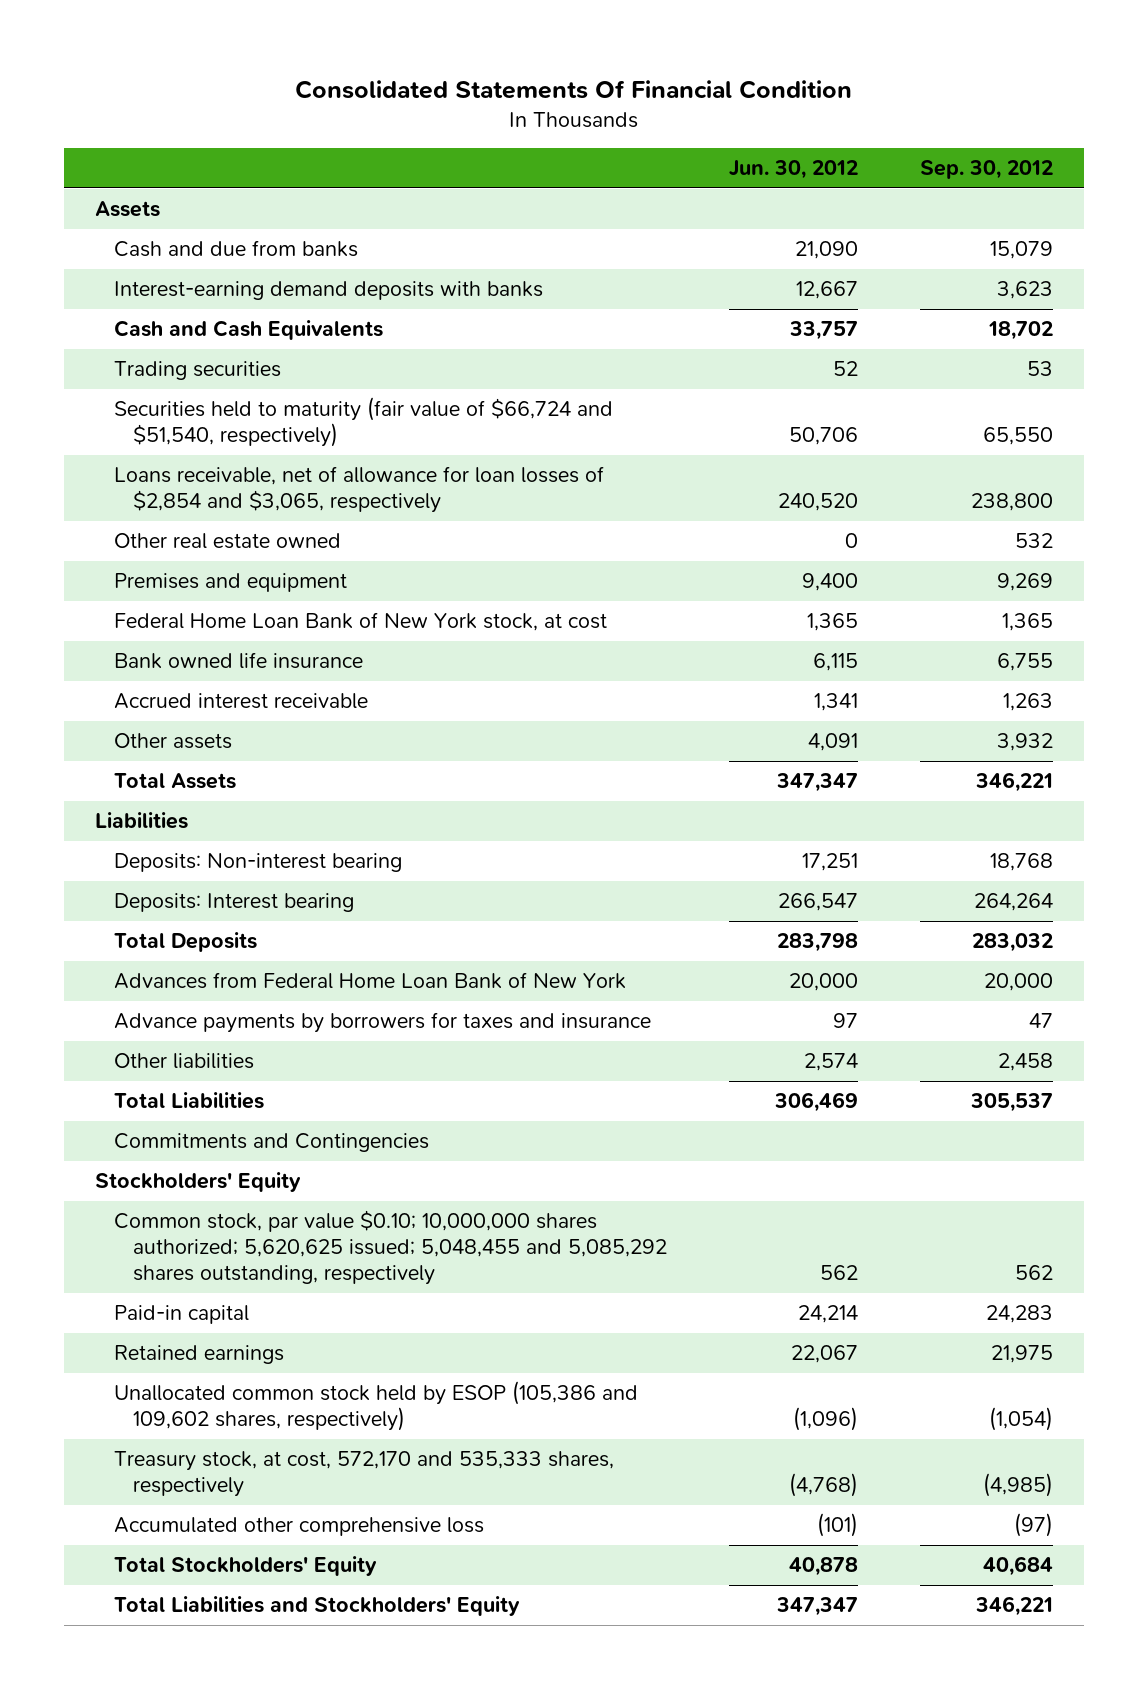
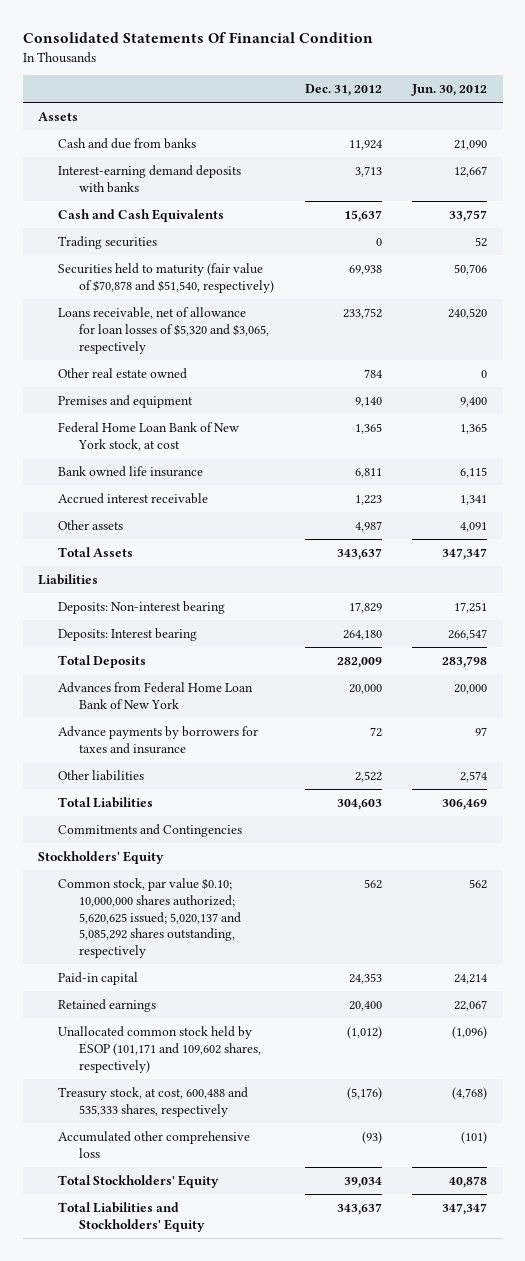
[919,160,1053,180] Sep. 30, 2012 -> none
none -> [304,84,382,97] Dec. 31, 2012
[114,397,614,448] Securities held to maturity (fair value of $66,724 and $51,540, respectively) -> [58,262,275,293] Securities held to maturity (fair value of $70,878 and $51,540, respectively)
[114,466,605,514] Loans receivable, net of allowance for loan losses of $2,854 and $3,065, respectively -> [58,306,270,354] Loans receivable, net of allowance for loan losses of $5,320 and $3,065, respectively
[114,1210,668,1286] Common stock, par value $0.10; 10,000,000 shares authorized; 5,620,625 issued; 5,048,455 and 5,085,292 shares outstanding, respectively -> [58,877,242,959] Common stock, par value $0.10; 10,000,000 shares authorized; 5,620,625 issued; 5,020,137 and 5,085,292 shares outstanding, respectively
[114,1381,639,1432] Unallocated common stock held by ESOP (105,386 and 109,602 shares, respectively) -> [58,1025,262,1073] Unallocated common stock held by ESOP (101,171 and 109,602 shares, respectively)
[114,1451,615,1498] Treasury stock, at cost, 572,170 and 535,333 shares, respectively -> [58,1086,249,1117] Treasury stock, at cost, 600,488 and 535,333 shares, respectively

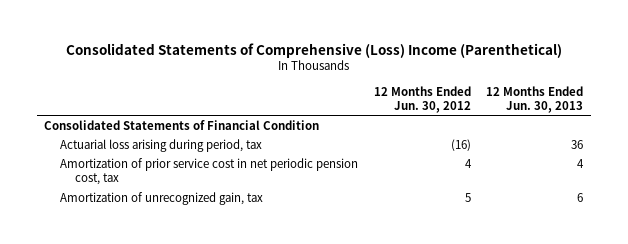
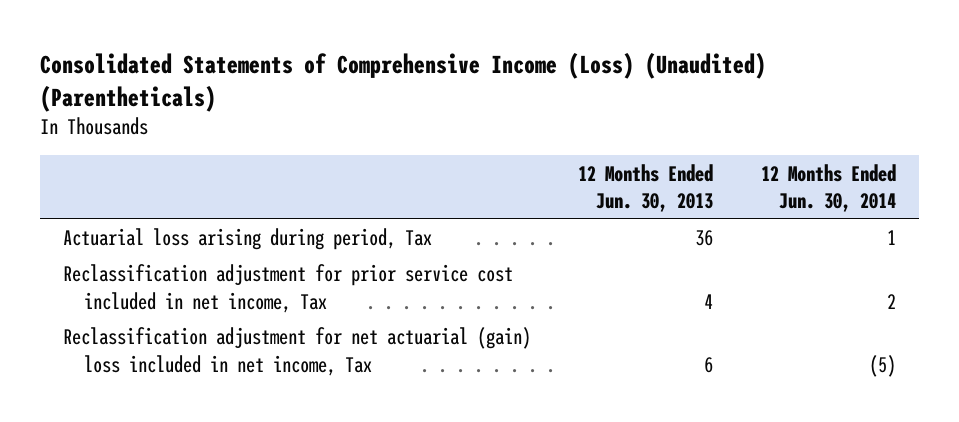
[65,42,562,58] Consolidated Statements of Comprehensive (Loss) Income (Parenthetical) -> [39,51,766,112] Consolidated Statements of Comprehensive Income (Loss) (Unaudited) (Parentheticals)
[373,85,471,114] 12 Months Ended Jun. 30, 2012 -> none
none -> [760,163,896,213] 12 Months Ended Jun. 30, 2014
[44,119,320,130] Consolidated Statements of Financial Condition -> none
[59,138,262,152] Actuarial loss arising during period, tax -> [63,228,433,251] Actuarial loss arising during period, Tax
[59,157,358,186] Amortization of prior service cost in net periodic pension cost, tax -> [63,264,514,313] Reclassification adjustment for prior service cost included in net income, Tax
[59,191,263,205] Amortization of unrecognized gain, tax -> [63,327,532,376] Reclassification adjustment for net actuarial (gain) loss included in net income, Tax

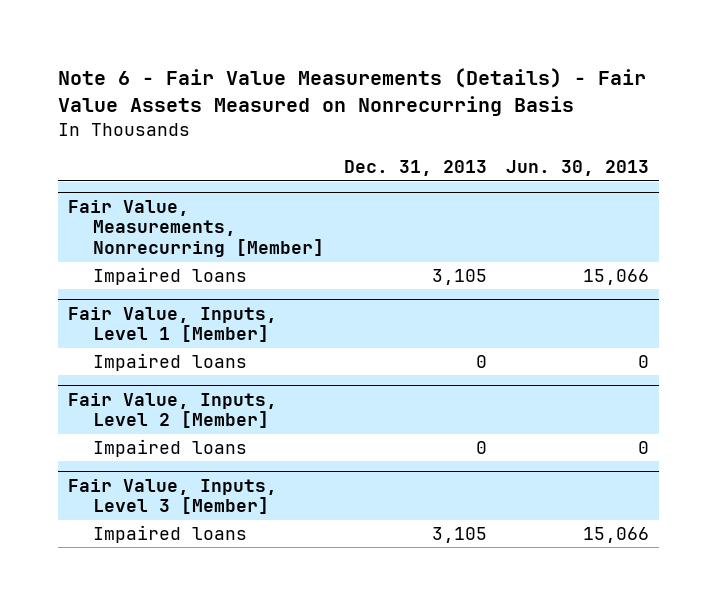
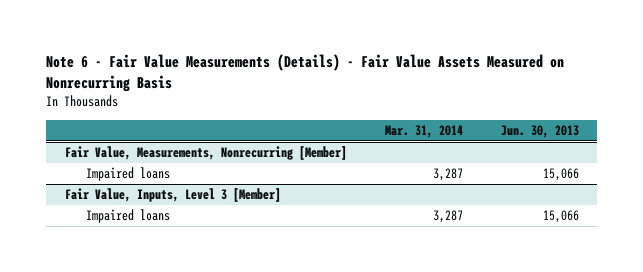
[343,160,487,177] Dec. 31, 2013 -> none
none -> [384,125,463,139] Mar. 31, 2014
[67,306,277,343] Fair Value, Inputs, Level 1 [Member] -> none
[93,353,248,372] Impaired loans -> none
[67,392,277,429] Fair Value, Inputs, Level 2 [Member] -> none
[93,439,248,458] Impaired loans -> none

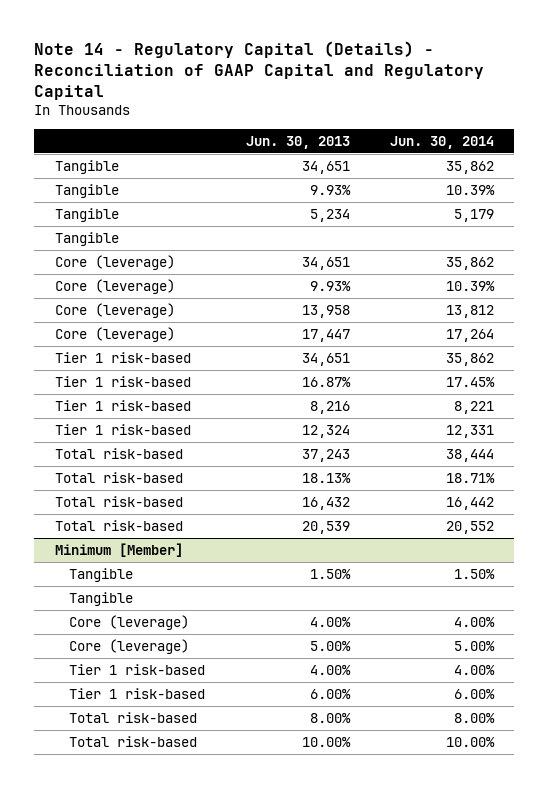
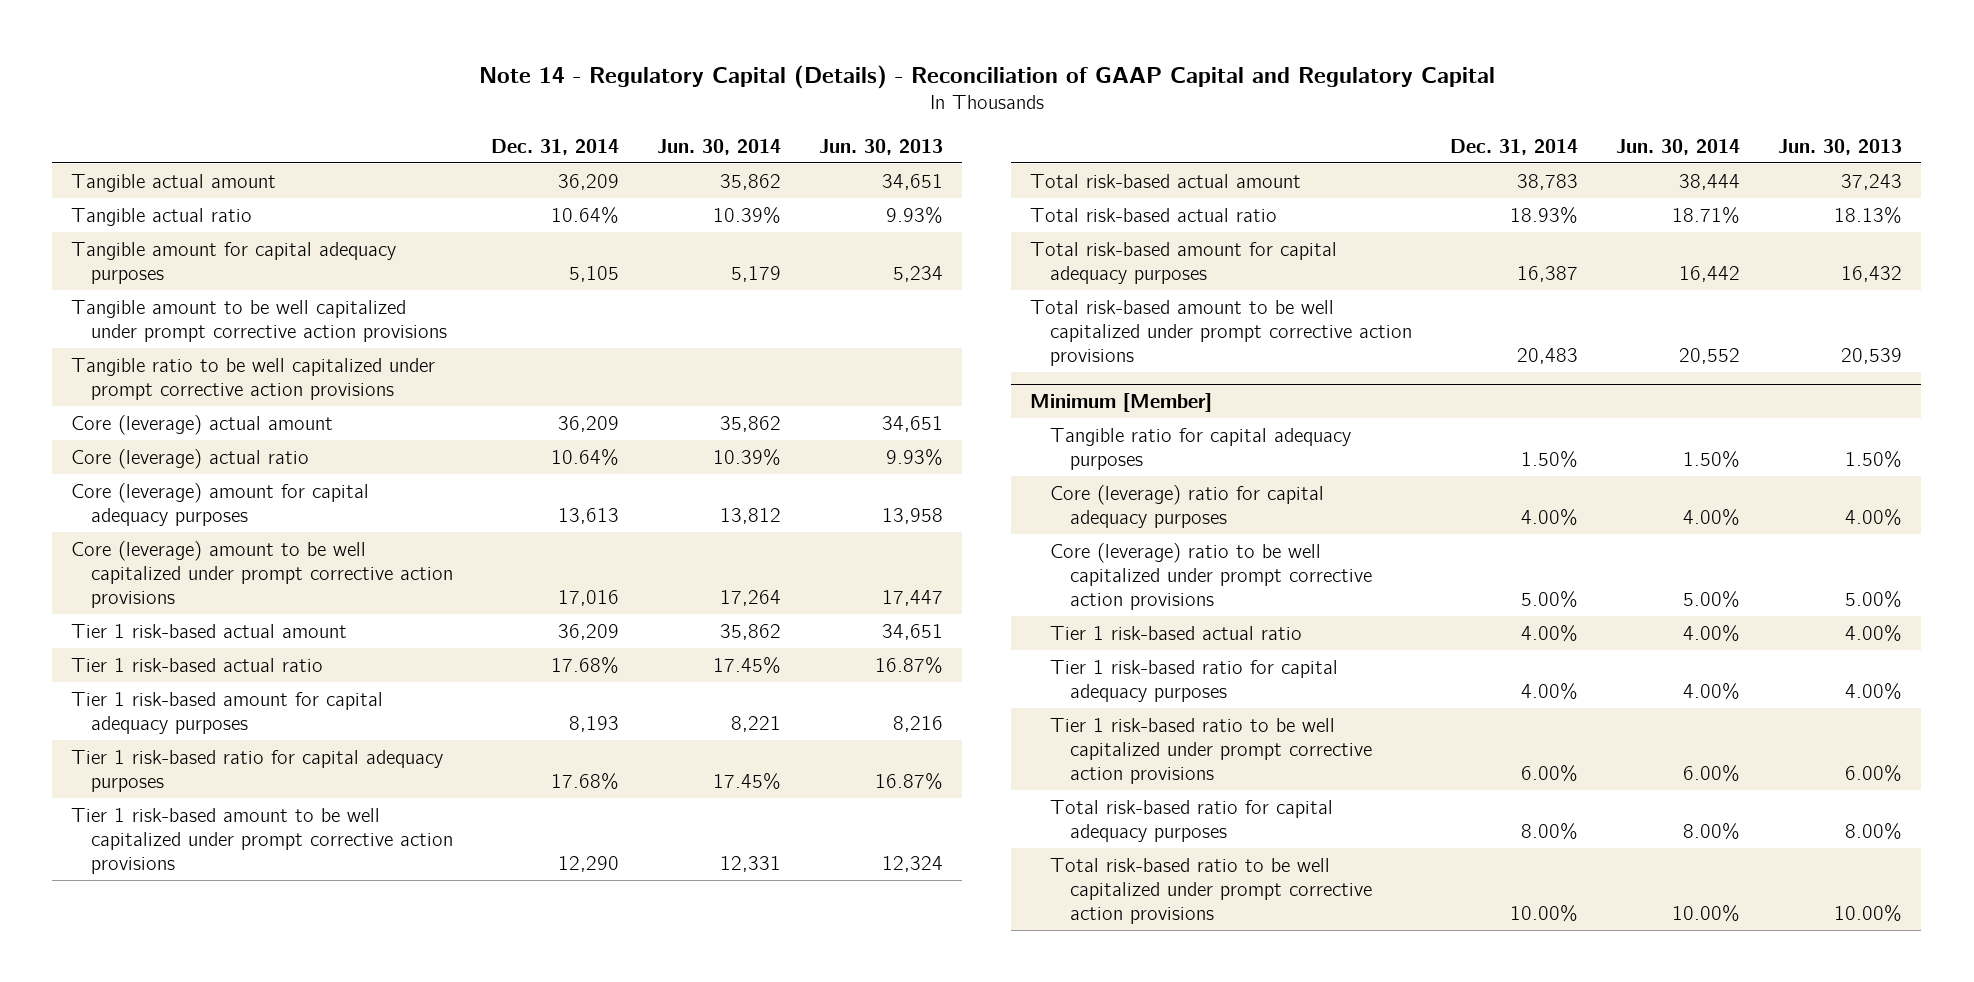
none -> [491,138,620,155] Dec. 31, 2014
[54,159,119,174] Tangible -> [71,173,277,192] Tangible actual amount
[54,183,119,198] Tangible -> [71,207,253,226] Tangible actual ratio
[54,207,119,222] Tangible -> [71,241,397,284] Tangible amount for capital adequacy purposes
[54,231,119,246] Tangible -> [71,299,448,342] Tangible amount to be well capitalized under prompt corrective action provisions
none -> [71,357,436,400] Tangible ratio to be well capitalized under prompt corrective action provisions
[54,254,175,270] Core (leverage) -> [71,414,334,435] Core (leverage) actual amount
[54,278,175,294] Core (leverage) -> [71,448,310,469] Core (leverage) actual ratio
[54,302,175,318] Core (leverage) -> [71,482,370,526] Core (leverage) amount for capital adequacy purposes
[54,326,175,342] Core (leverage) -> [71,540,454,609] Core (leverage) amount to be well capitalized under prompt corrective action provisions
[54,351,191,363] Tier 1 risk-based -> [71,623,348,638] Tier 1 risk-based actual amount
[54,375,191,387] Tier 1 risk-based -> [71,657,324,672] Tier 1 risk-based actual ratio
[54,399,191,411] Tier 1 risk-based -> [71,691,384,734] Tier 1 risk-based amount for capital adequacy purposes
none -> [71,749,444,792] Tier 1 risk-based ratio for capital adequacy purposes
[54,423,191,435] Tier 1 risk-based -> [71,807,454,875] Tier 1 risk-based amount to be well capitalized under prompt corrective action provisions
[54,447,183,459] Total risk-based -> [1030,173,1302,188] Total risk-based actual amount
[54,471,183,483] Total risk-based -> [1030,207,1278,222] Total risk-based actual ratio
[54,495,183,507] Total risk-based -> [1030,241,1338,284] Total risk-based amount for capital adequacy purposes
[54,519,183,531] Total risk-based -> [1030,299,1413,367] Total risk-based amount to be well capitalized under prompt corrective action provisions
[69,591,134,606] Tangible -> none
[69,567,134,582] Tangible -> [1050,427,1352,470] Tangible ratio for capital adequacy purposes
[69,614,190,630] Core (leverage) -> [1050,484,1325,528] Core (leverage) ratio for capital adequacy purposes
[69,638,190,654] Core (leverage) -> [1050,542,1372,611] Core (leverage) ratio to be well capitalized under prompt corrective action provisions
[69,663,206,675] Tier 1 risk-based -> [1050,625,1303,640] Tier 1 risk-based actual ratio
none -> [1050,659,1339,702] Tier 1 risk-based ratio for capital adequacy purposes
[69,687,206,699] Tier 1 risk-based -> [1050,717,1372,785] Tier 1 risk-based ratio to be well capitalized under prompt corrective action provisions
[69,711,198,723] Total risk-based -> [1050,799,1334,842] Total risk-based ratio for capital adequacy purposes
[69,735,198,747] Total risk-based -> [1050,857,1372,925] Total risk-based ratio to be well capitalized under prompt corrective action provisions

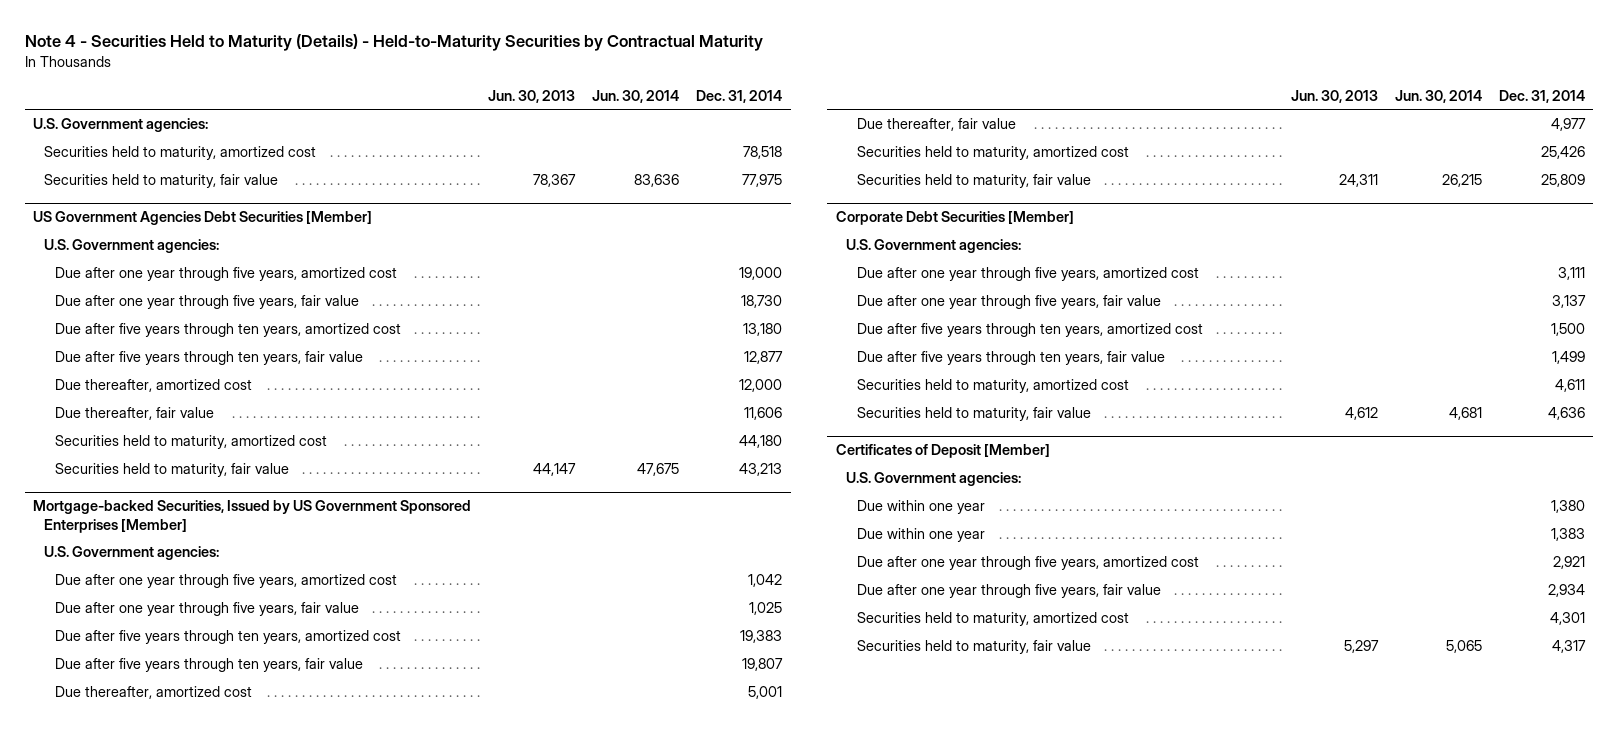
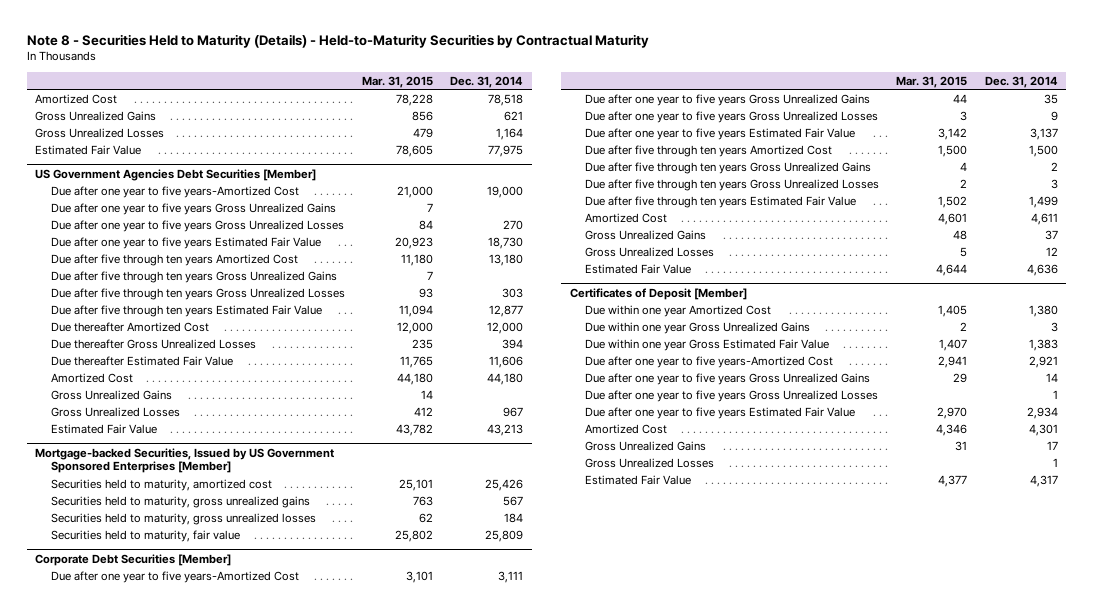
[24,34,763,52] Note 4 - Securities Held to Maturity (Details) - Held-to-Maturity Securities by Contractual Maturity -> [26,33,649,48] Note 8 - Securities Held to Maturity (Details) - Held-to-Maturity Securities by Contractual Maturity
[488,89,576,103] Jun. 30, 2013 -> none
[592,89,680,103] Jun. 30, 2014 -> none
none -> [361,75,433,88] Mar. 31, 2015
[33,118,209,133] U.S. Government agencies: -> none
[44,146,317,161] Securities held to maturity, amortized cost -> [35,93,118,104] Amortized Cost
none -> [35,110,157,121] Gross Unrealized Gains
none -> [35,127,165,138] Gross Unrealized Losses
[44,174,279,189] Securities held to maturity, fair value -> [35,144,142,155] Estimated Fair Value
[44,239,220,254] U.S. Government agencies: -> none
[54,267,397,282] Due after one year through five years, amortized cost -> [50,185,299,198] Due after one year to five years-Amortized Cost
none -> [50,202,336,215] Due after one year to five years Gross Unrealized Gains
none -> [50,219,344,232] Due after one year to five years Gross Unrealized Losses
[54,295,359,310] Due after one year through five years, fair value -> [50,236,321,249] Due after one year to five years Estimated Fair Value
[54,323,401,338] Due after five years through ten years, amortized cost -> [50,253,298,266] Due after five through ten years Amortized Cost
none -> [50,270,337,283] Due after five through ten years Gross Unrealized Gains
none -> [50,287,345,300] Due after five through ten years Gross Unrealized Losses
[54,351,363,366] Due after five years through ten years, fair value -> [50,304,322,317] Due after five through ten years Estimated Fair Value
[54,379,252,393] Due thereafter, amortized cost -> [50,321,209,332] Due thereafter Amortized Cost
none -> [50,338,256,349] Due thereafter Gross Unrealized Losses
[54,407,214,421] Due thereafter, fair value -> [50,355,233,366] Due thereafter Estimated Fair Value
[54,435,327,450] Securities held to maturity, amortized cost -> [50,372,133,383] Amortized Cost
none -> [50,389,172,400] Gross Unrealized Gains
none -> [50,406,180,417] Gross Unrealized Losses
[54,463,289,478] Securities held to maturity, fair value -> [50,423,157,434] Estimated Fair Value
[44,546,220,561] U.S. Government agencies: -> none
[54,574,397,589] Due after one year through five years, amortized cost -> none
[54,602,359,617] Due after one year through five years, fair value -> none
[54,630,401,645] Due after five years through ten years, amortized cost -> none
[54,658,363,673] Due after five years through ten years, fair value -> none
[54,686,252,700] Due thereafter, amortized cost -> none
[857,118,1017,132] Due thereafter, fair value -> none
none -> [50,495,310,508] Securities held to maturity, gross unrealized gains
none -> [50,512,316,525] Securities held to maturity, gross unrealized losses
[846,239,1022,254] U.S. Government agencies: -> none
[857,267,1200,282] Due after one year through five years, amortized cost -> [50,570,299,583] Due after one year to five years-Amortized Cost
none -> [584,93,870,106] Due after one year to five years Gross Unrealized Gains
none -> [584,110,878,123] Due after one year to five years Gross Unrealized Losses
[857,295,1162,310] Due after one year through five years, fair value -> [584,127,855,140] Due after one year to five years Estimated Fair Value
[857,323,1204,338] Due after five years through ten years, amortized cost -> [584,144,832,157] Due after five through ten years Amortized Cost
none -> [584,161,871,174] Due after five through ten years Gross Unrealized Gains
none -> [584,178,879,191] Due after five through ten years Gross Unrealized Losses
[857,351,1166,366] Due after five years through ten years, fair value -> [584,195,856,208] Due after five through ten years Estimated Fair Value
[857,379,1130,394] Securities held to maturity, amortized cost -> [584,212,667,223] Amortized Cost
none -> [584,229,706,240] Gross Unrealized Gains
none -> [584,246,714,257] Gross Unrealized Losses
[857,407,1092,422] Securities held to maturity, fair value -> [584,263,691,274] Estimated Fair Value
[846,472,1022,487] U.S. Government agencies: -> none
[857,500,986,515] Due within one year -> [584,304,771,317] Due within one year Amortized Cost
none -> [584,321,810,334] Due within one year Gross Unrealized Gains
[857,528,986,543] Due within one year -> [584,338,829,351] Due within one year Gross Estimated Fair Value
[857,556,1200,571] Due after one year through five years, amortized cost -> [584,355,833,368] Due after one year to five years-Amortized Cost
none -> [584,372,870,385] Due after one year to five years Gross Unrealized Gains
none -> [584,389,878,402] Due after one year to five years Gross Unrealized Losses
[857,584,1162,599] Due after one year through five years, fair value -> [584,406,855,419] Due after one year to five years Estimated Fair Value
[857,612,1130,627] Securities held to maturity, amortized cost -> [584,423,667,434] Amortized Cost
none -> [584,440,706,451] Gross Unrealized Gains
none -> [584,457,714,468] Gross Unrealized Losses
[857,640,1092,655] Securities held to maturity, fair value -> [584,474,691,485] Estimated Fair Value

